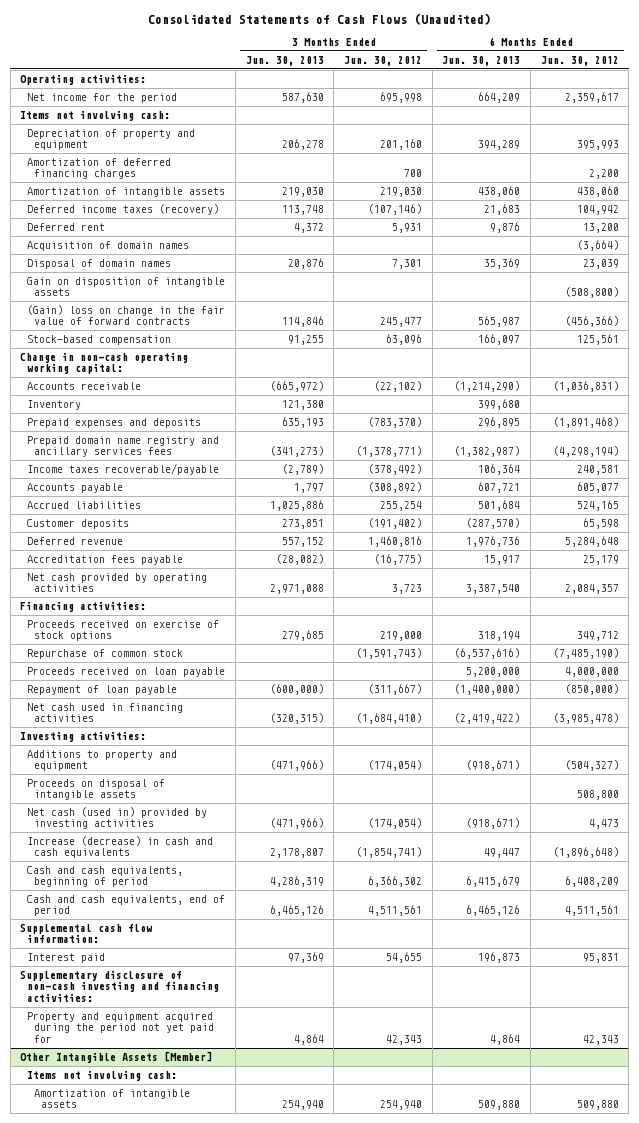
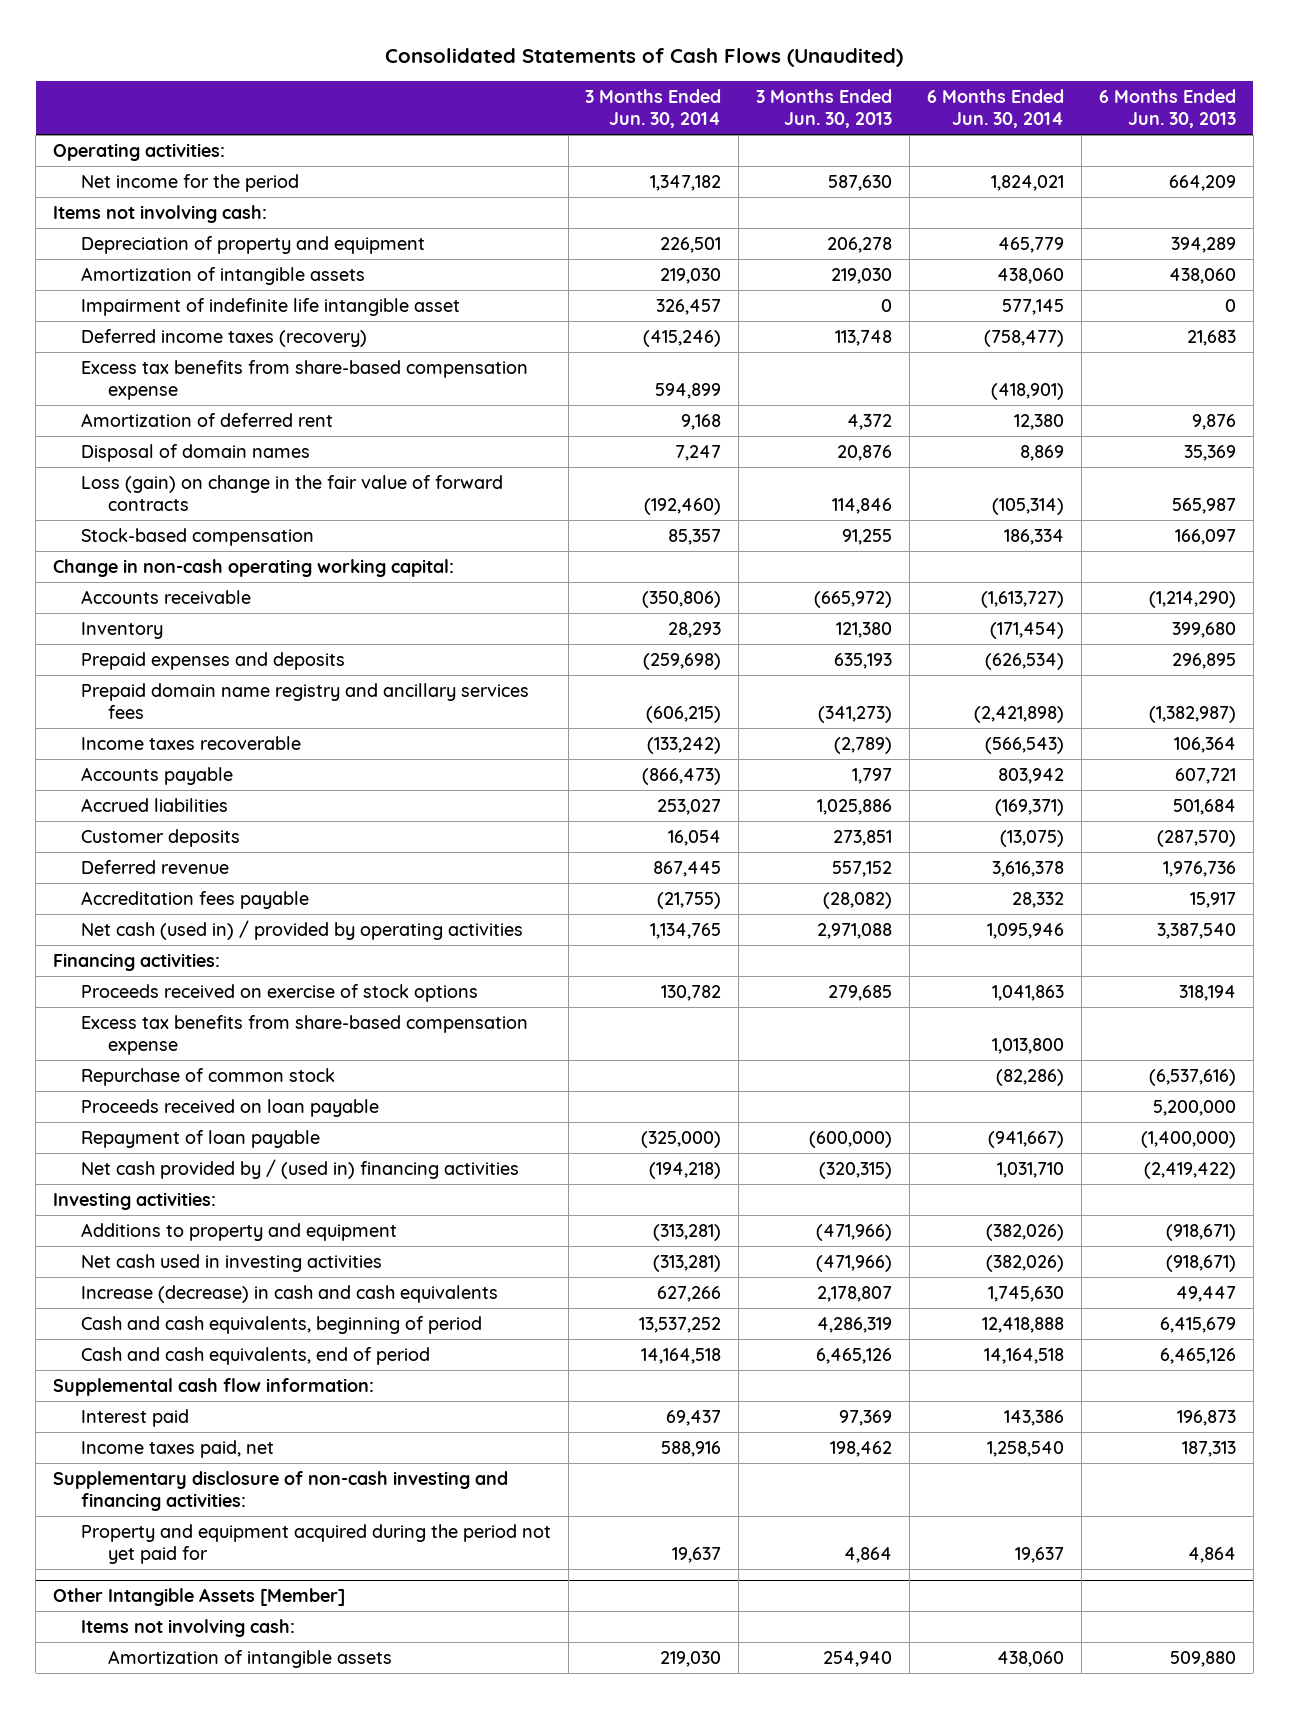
[343,55,422,66] Jun. 30, 2012 -> none
[540,55,619,66] Jun. 30, 2012 -> none
none -> [585,88,722,129] 3 Months Ended Jun. 30, 2014
none -> [926,88,1064,129] 6 Months Ended Jun. 30, 2014
[27,158,172,180] Amortization of deferred financing charges -> none
none -> [80,297,460,316] Impairment of indefinite life intangible asset
[27,241,190,252] Acquisition of domain names -> none
none -> [80,359,528,401] Excess tax benefits from share-based compensation expense
[27,223,106,232] Deferred rent -> [80,412,333,427] Amortization of deferred rent
[27,277,226,297] Gain on disposition of intangible assets -> none
[27,305,226,326] (Gain) loss on change in the fair value of forward contracts -> [80,474,503,512] Loss (gain) on change in the fair value of forward contracts
[27,463,220,476] Income taxes recoverable/payable -> [80,735,301,750] Income taxes recoverable
[27,573,208,593] Net cash provided by operating activities -> [80,919,523,940] Net cash (used in) / provided by operating activities
none -> [80,1014,528,1056] Excess tax benefits from share-based compensation expense
[27,703,184,723] Net cash used in financing activities -> [80,1158,519,1179] Net cash provided by / (used in) financing activities
[27,779,166,801] Proceeds on disposal of intangible assets -> none
[27,807,208,830] Net cash (used in) provided by investing activities -> [80,1253,382,1272] Net cash used in investing activities
none -> [80,1439,274,1458] Income taxes paid, net

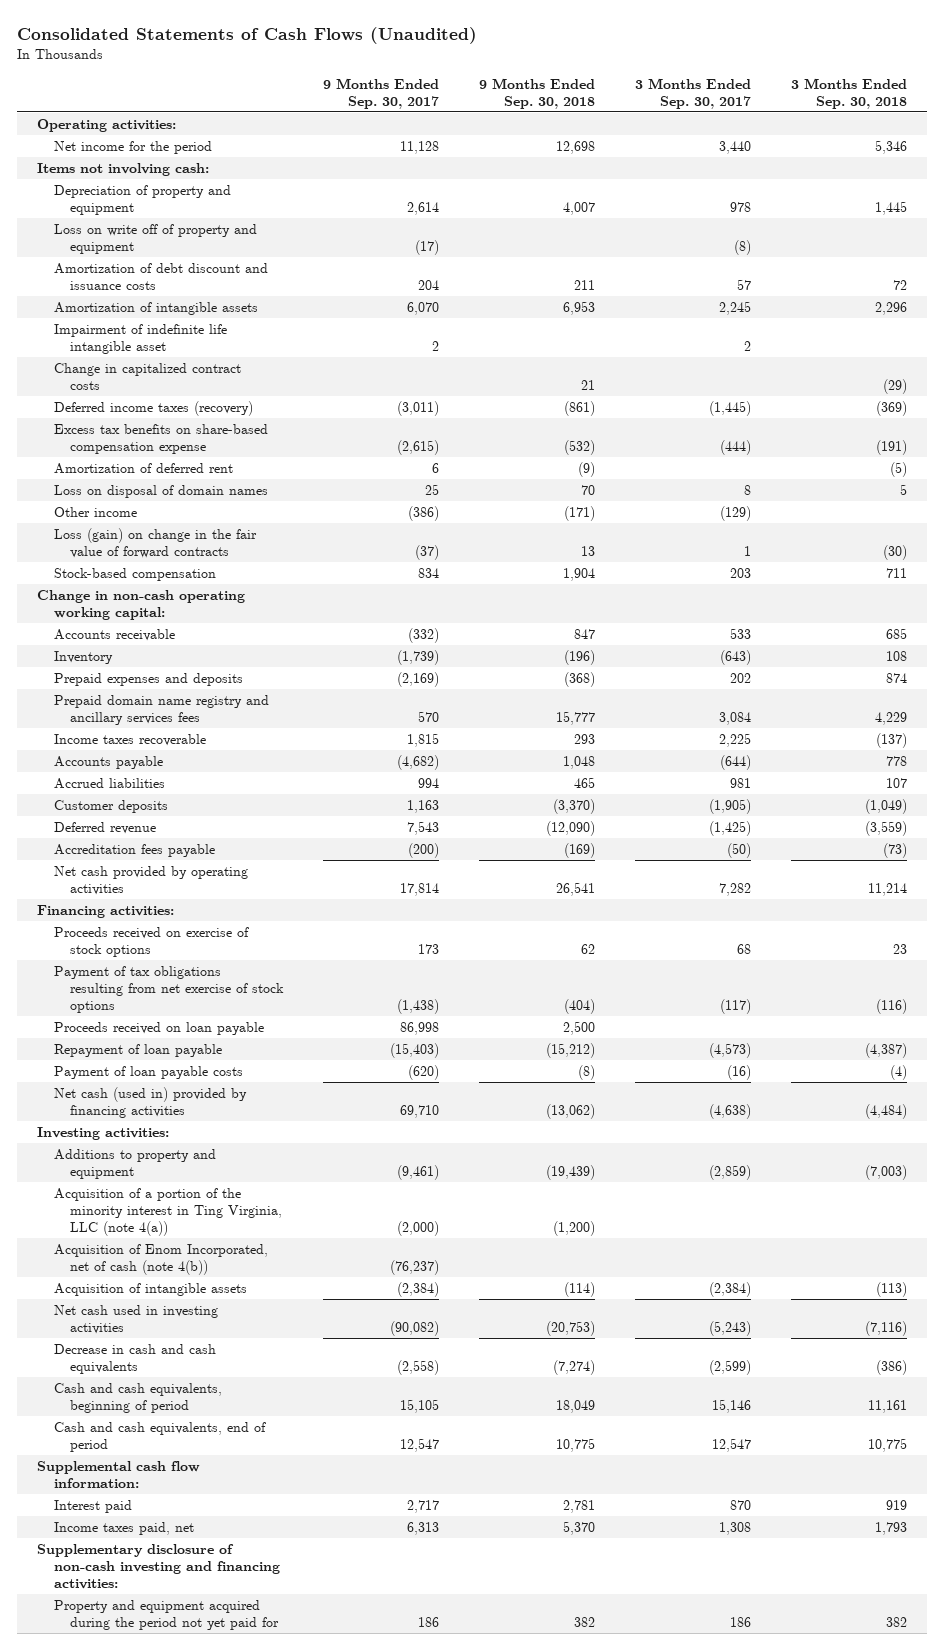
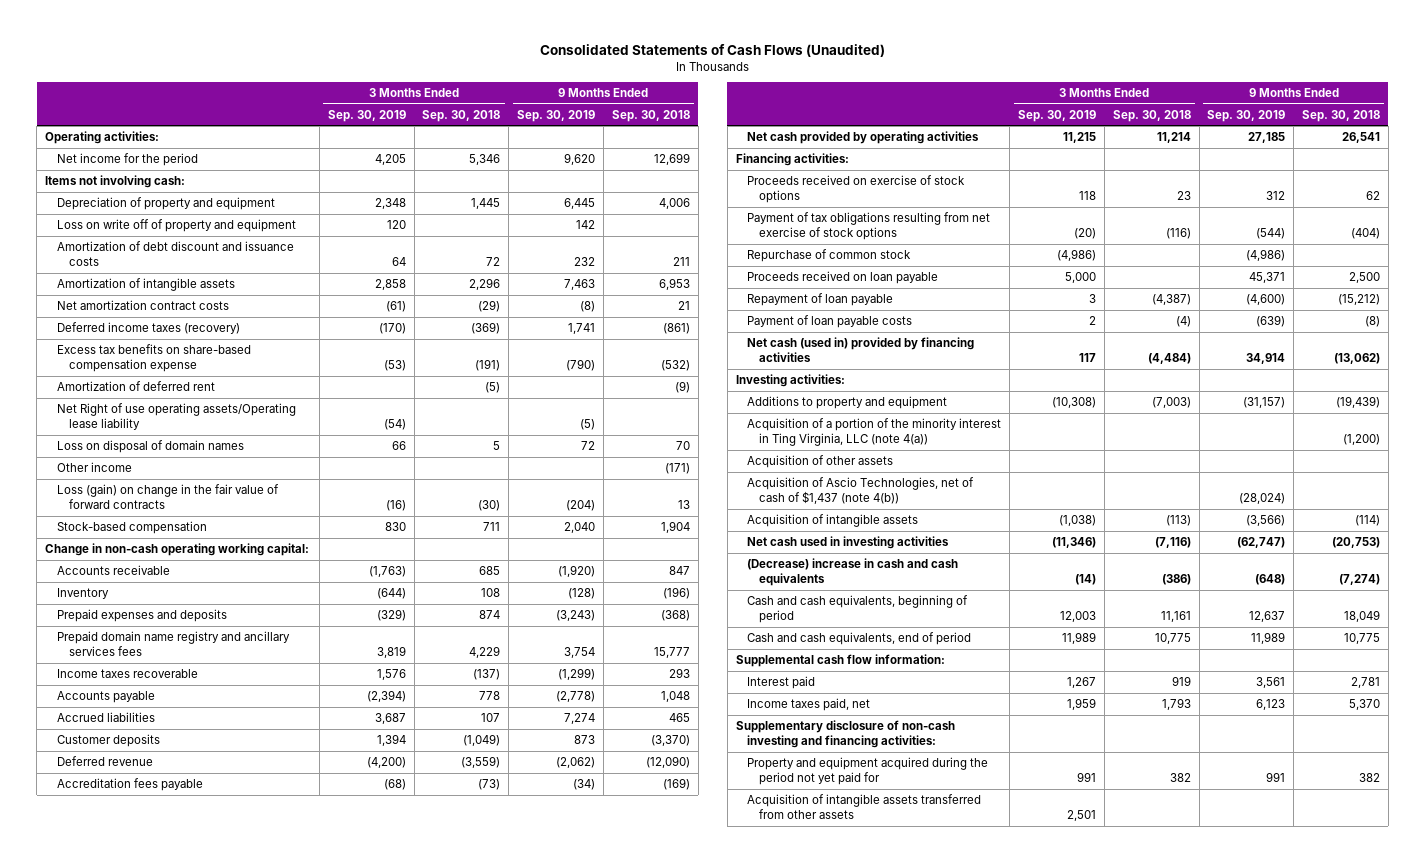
[322,77,439,109] 9 Months Ended Sep. 30, 2017 -> none
[635,77,752,109] 3 Months Ended Sep. 30, 2017 -> none
none -> [327,109,406,122] Sep. 30, 2019
none -> [517,109,596,122] Sep. 30, 2019
[555,140,595,154] 12,698 -> [653,152,690,165] 12,699
[562,201,595,215] 4,007 -> [658,197,690,209] 4,006
[53,323,227,354] Impairment of indefinite life intangible asset -> none
[53,362,241,390] Change in capitalized contract costs -> [56,299,229,310] Net amortization contract costs
none -> [56,402,296,430] Net Right of use operating assets/Operating lease liability
none -> [747,248,912,262] Repurchase of common stock
none -> [747,454,894,468] Acquisition of other assets
[53,1243,268,1275] Acquisition of Enom Incorporated, net of cash (note 4(b)) -> [747,476,975,504] Acquisition of Ascio Technologies, net of cash of $1,437 (note 4(b))
[53,1343,216,1374] Decrease in cash and cash equivalents -> [747,557,959,586] (Decrease) increase in cash and cash equivalents
none -> [747,793,982,819] Acquisition of intangible assets transferred from other assets

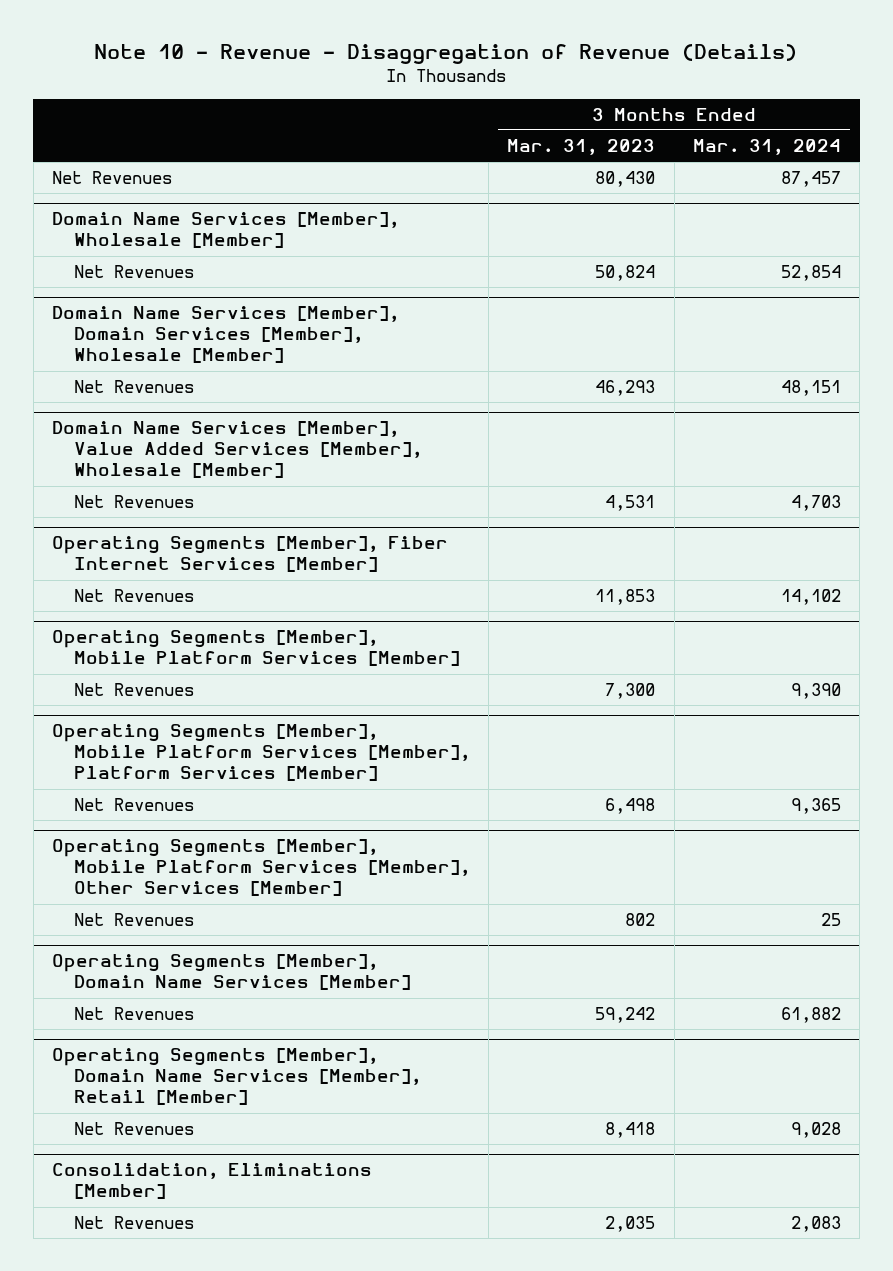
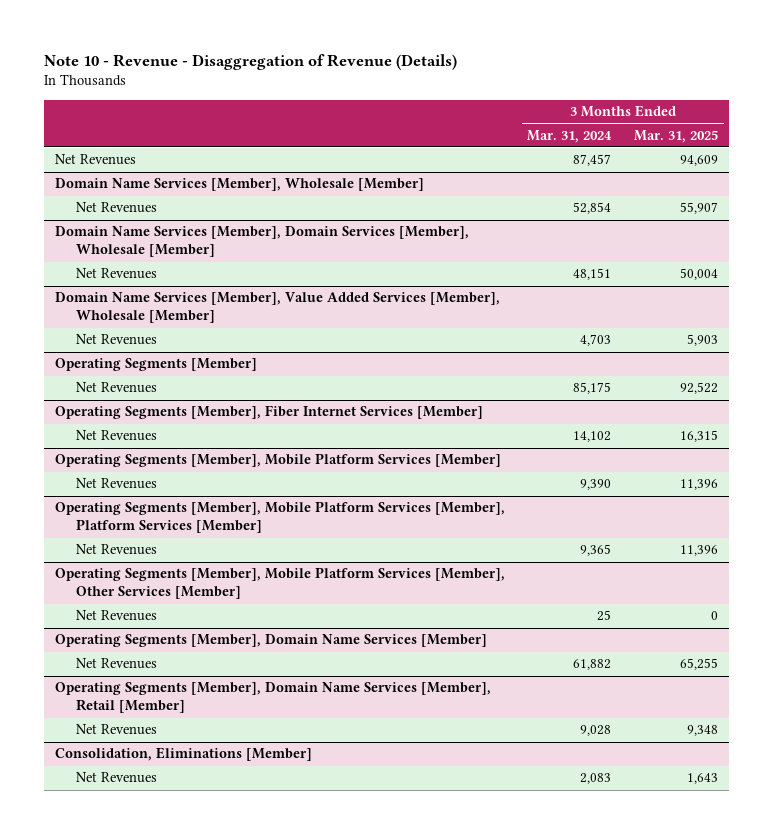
[507,138,656,155] Mar. 31, 2023 -> none
none -> [633,129,718,143] Mar. 31, 2025
none -> [54,358,257,372] Operating Segments [Member]
none -> [76,382,158,394] Net Revenues

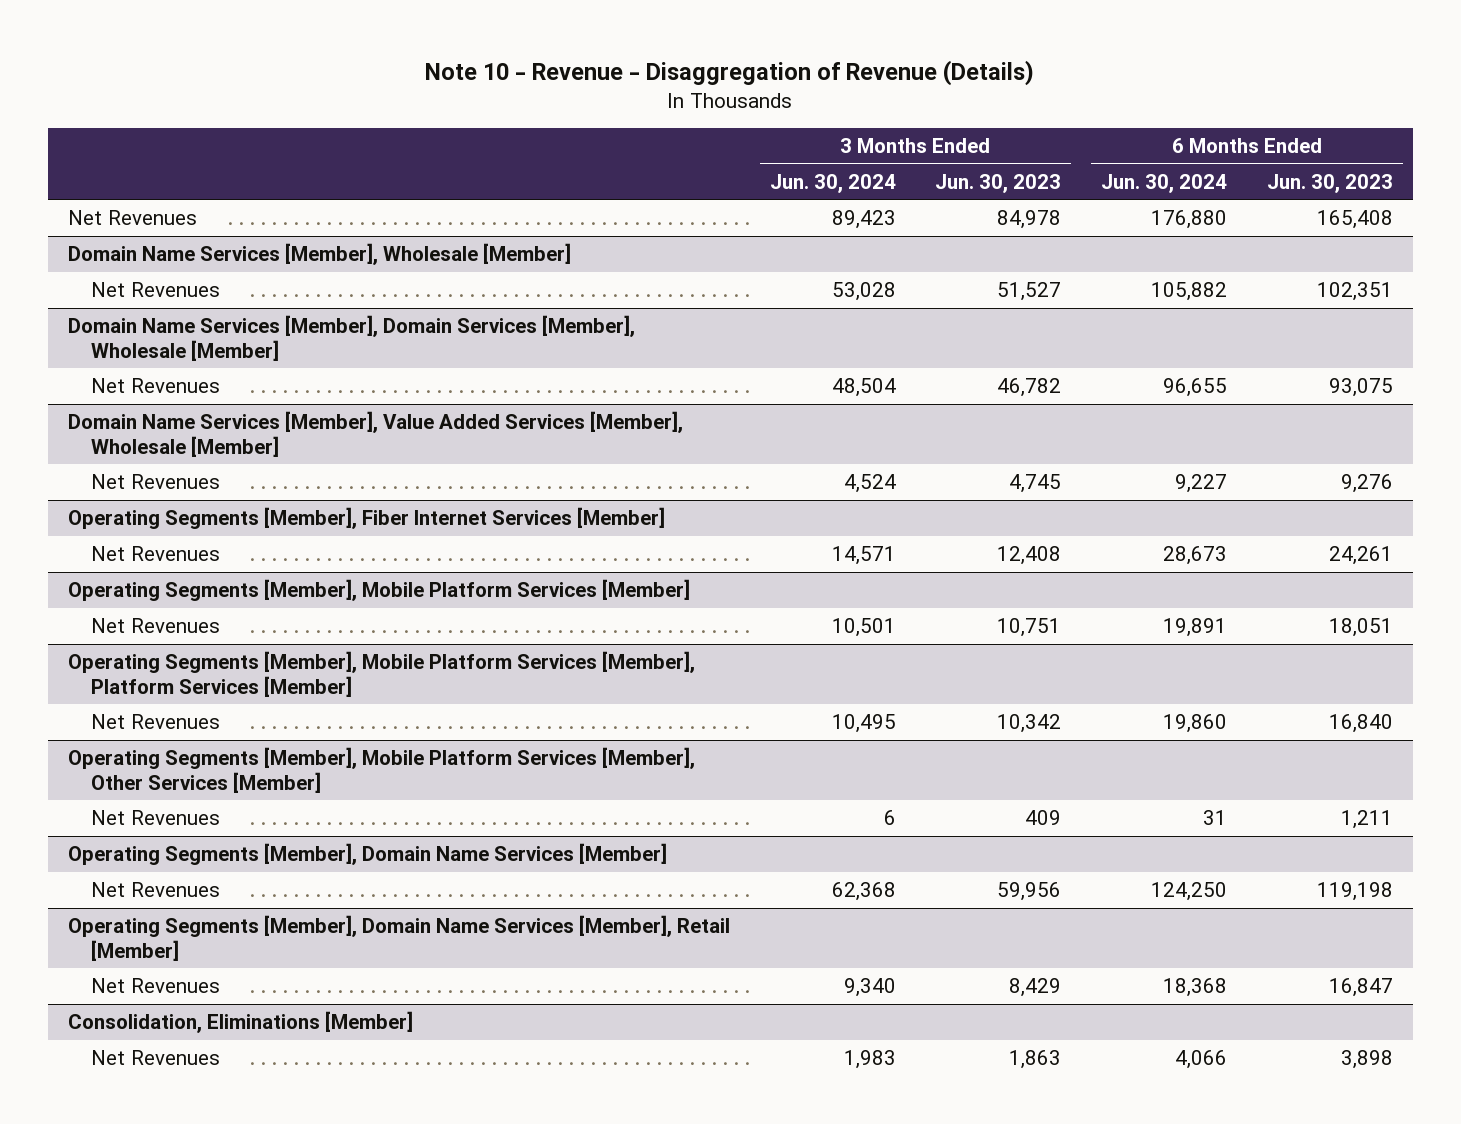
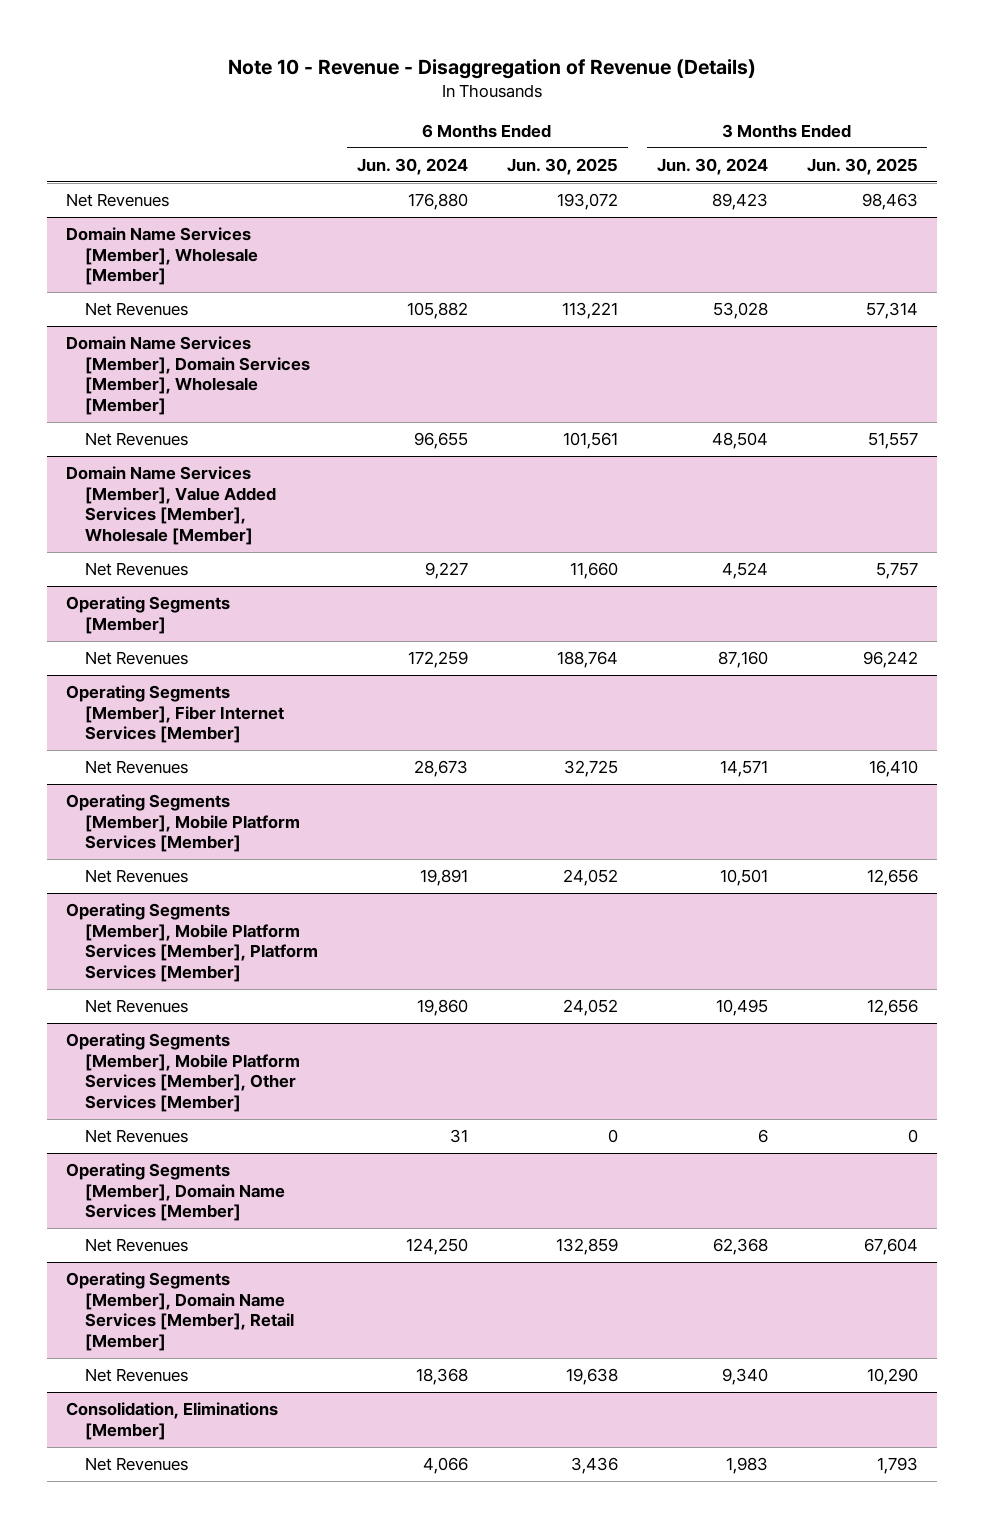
[935,173,1062,193] Jun. 30, 2023 -> none
[1266,173,1393,193] Jun. 30, 2023 -> none
none -> [506,157,618,175] Jun. 30, 2025
none -> [806,157,918,175] Jun. 30, 2025
none -> [66,596,231,634] Operating Segments [Member]
none -> [84,651,188,666] Net Revenues

